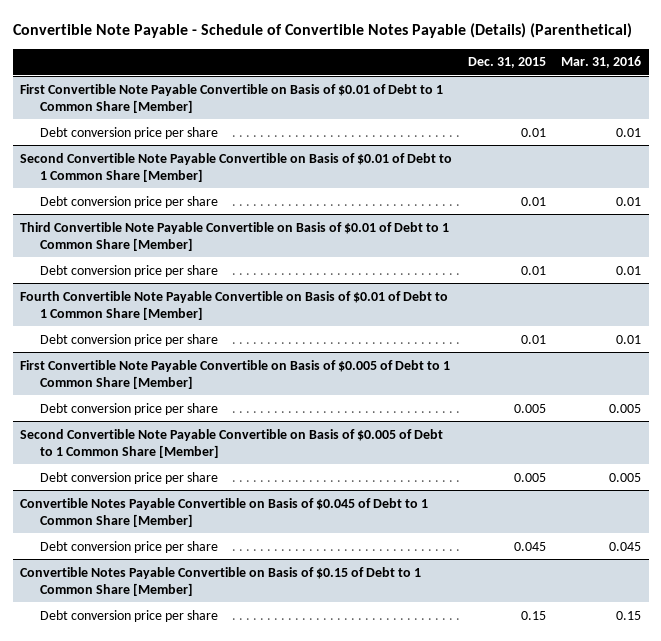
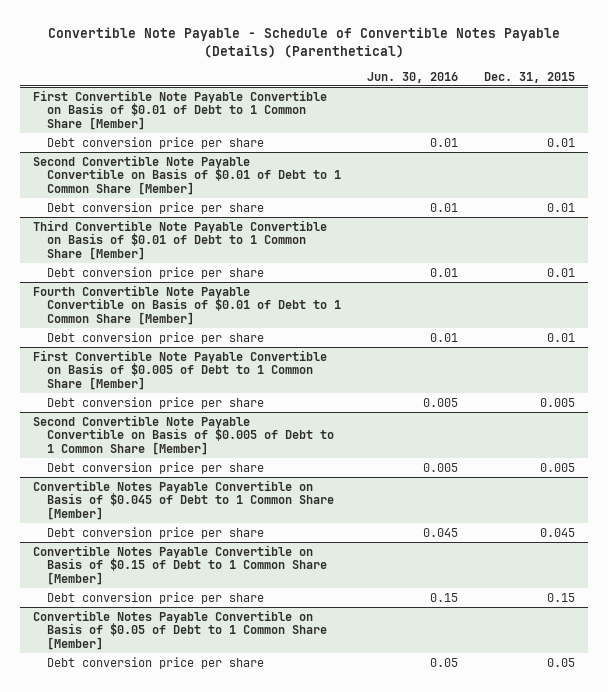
[560,56,641,69] Mar. 31, 2016 -> none
none -> [367,71,459,83] Jun. 30, 2016
none -> [32,609,328,651] Convertible Notes Payable Convertible on Basis of $0.05 of Debt to 1 Common Share [Member]
none -> [47,656,265,669] Debt conversion price per share

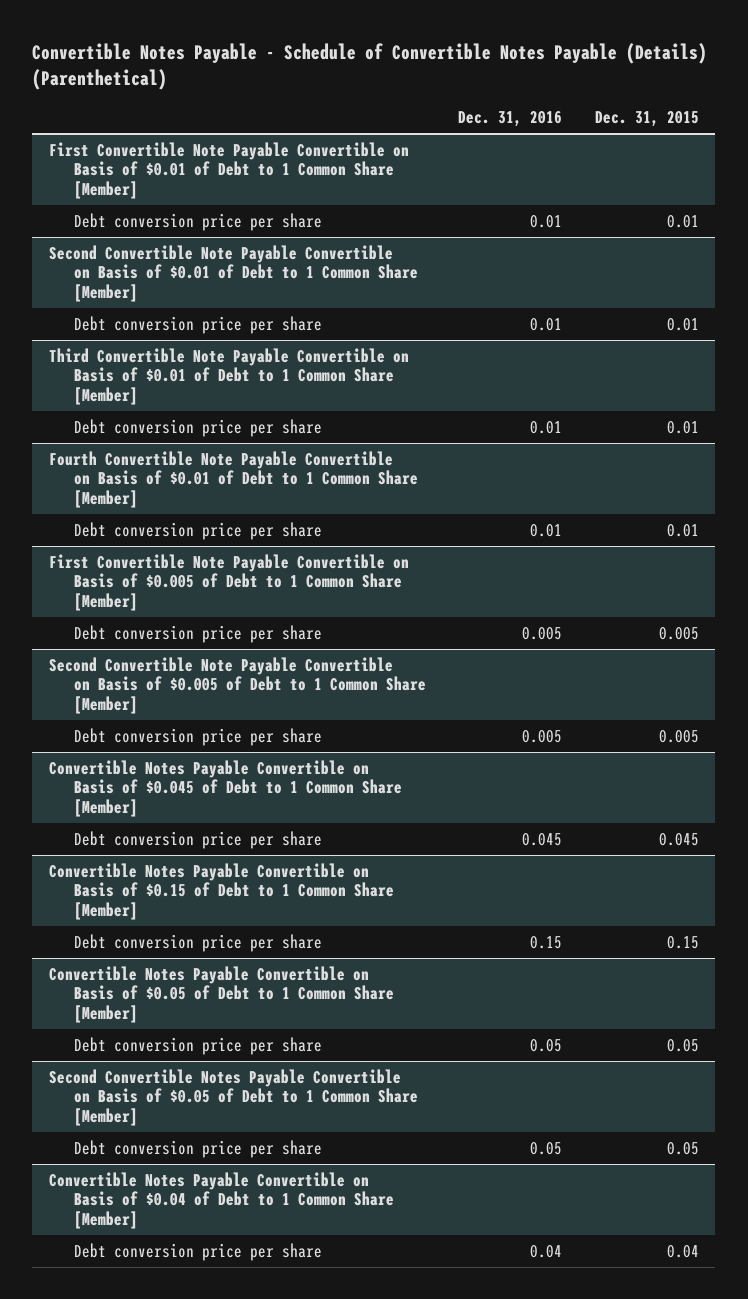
[48,26,561,58] Convertible Note Payable - Schedule of Convertible Notes Payable (Details) (Parenthetical) -> [32,42,708,90] Convertible Notes Payable - Schedule of Convertible Notes Payable (Details) (Parenthetical)
[367,71,459,83] Jun. 30, 2016 -> none
none -> [458,111,563,128] Dec. 31, 2016
none -> [48,1068,419,1126] Second Convertible Notes Payable Convertible on Basis of $0.05 of Debt to 1 Common Share [Member]
none -> [74,1139,323,1158] Debt conversion price per share
none -> [48,1171,395,1229] Convertible Notes Payable Convertible on Basis of $0.04 of Debt to 1 Common Share [Member]
none -> [74,1242,323,1261] Debt conversion price per share

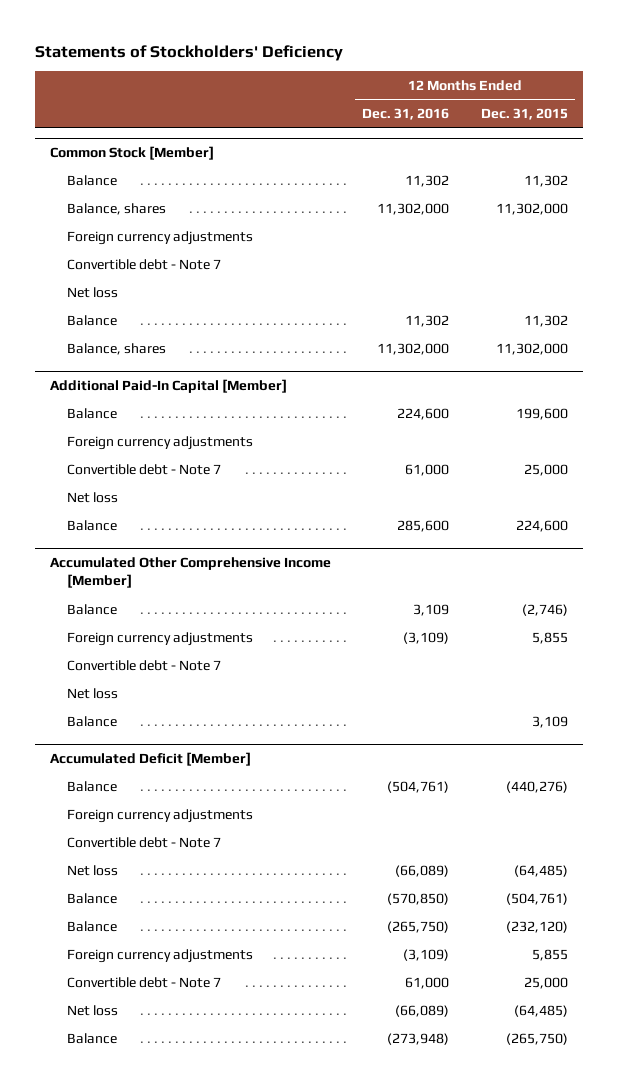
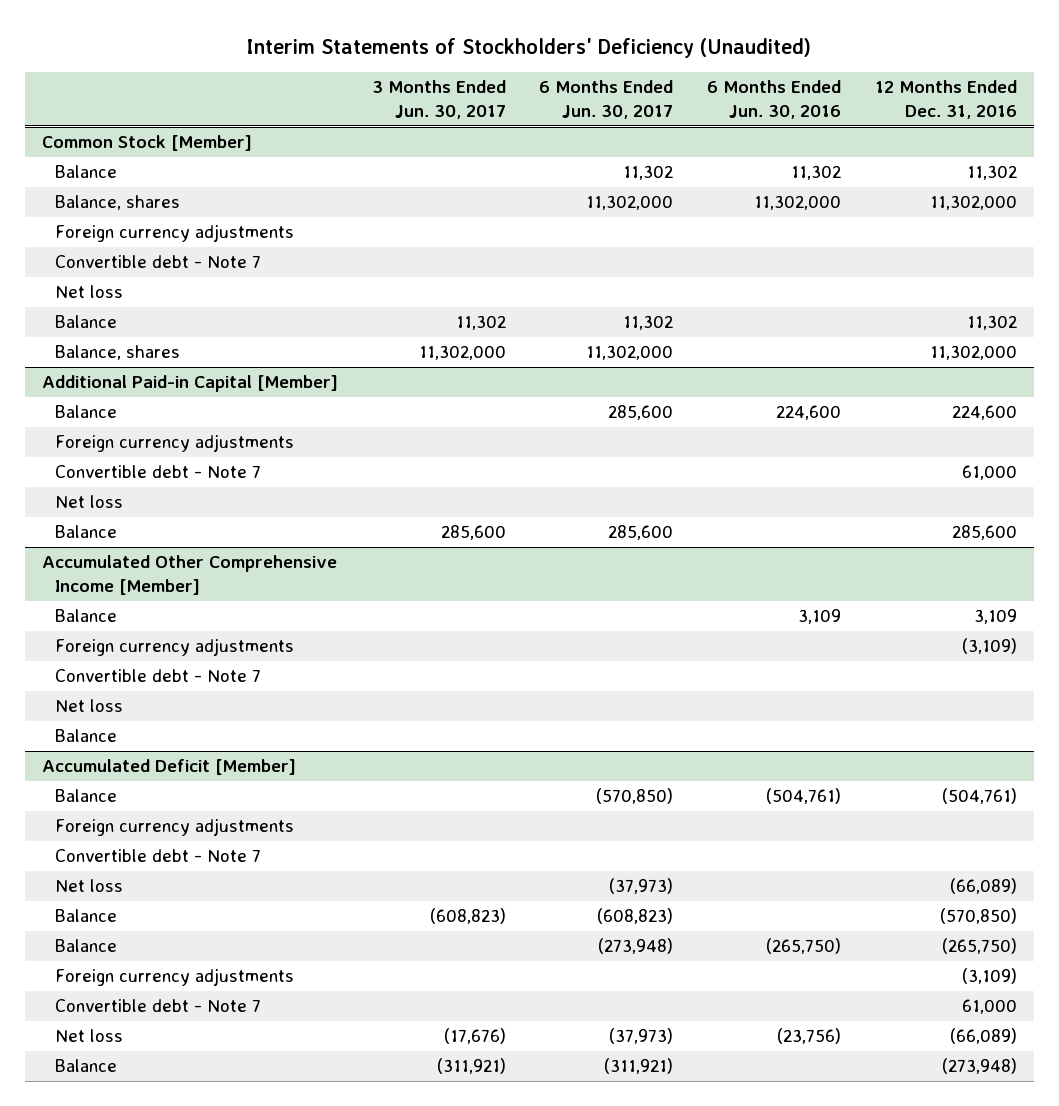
[34,44,343,61] Statements of Stockholders' Deficiency -> [246,37,812,58] Interim Statements of Stockholders' Deficiency (Unaudited)
[480,108,568,121] Dec. 31, 2015 -> none
none -> [371,80,506,120] 3 Months Ended Jun. 30, 2017
none -> [539,80,674,120] 6 Months Ended Jun. 30, 2017
none -> [707,80,842,120] 6 Months Ended Jun. 30, 2016
[50,378,288,393] Additional Paid-In Capital [Member] -> [41,375,338,393] Additional Paid-in Capital [Member]

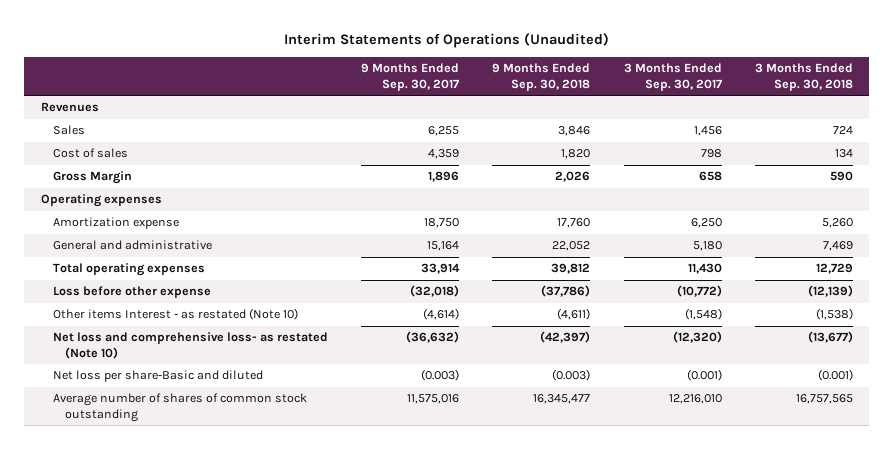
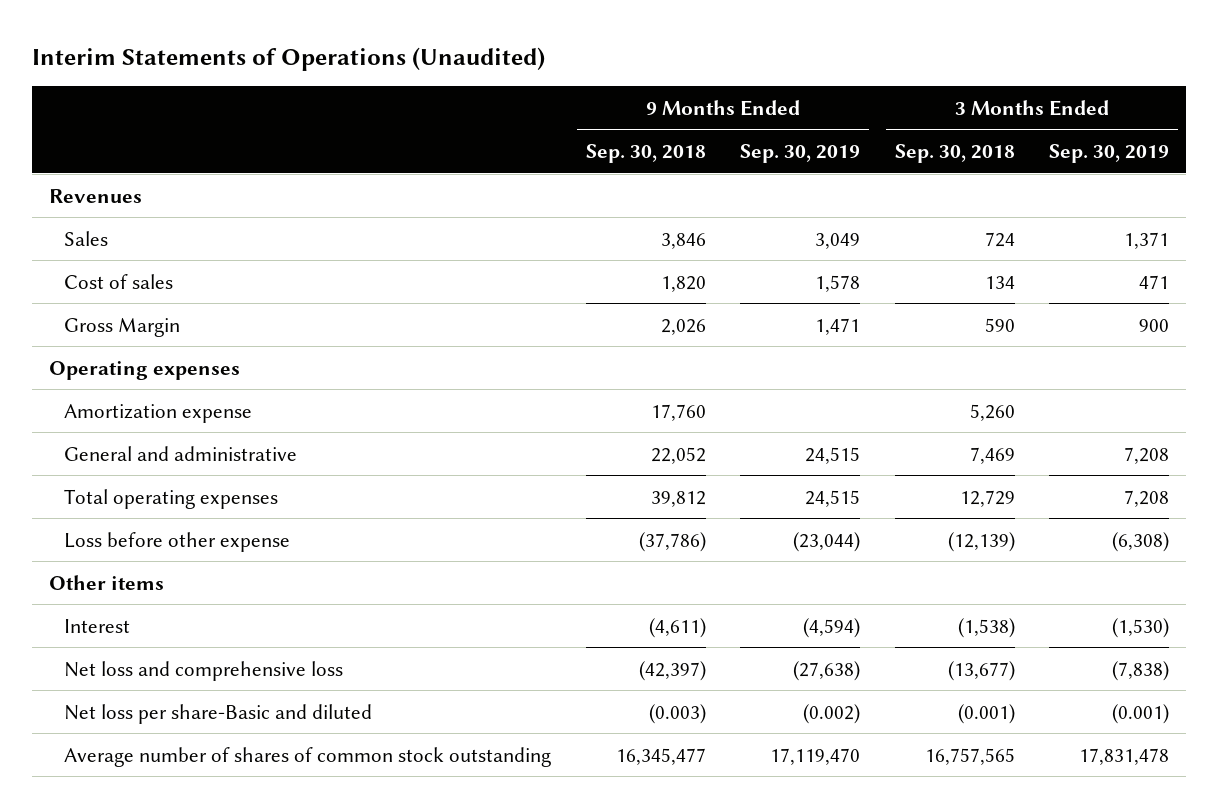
[361,63,460,91] 9 Months Ended Sep. 30, 2017 -> none
[623,63,722,91] 3 Months Ended Sep. 30, 2017 -> none
none -> [740,144,861,164] Sep. 30, 2019
none -> [1048,144,1169,164] Sep. 30, 2019
none -> [49,574,165,590] Other items
[52,308,298,321] Other items Interest - as restated (Note 10) -> [64,618,131,633] Interest
[52,332,328,359] Net loss and comprehensive loss- as restated (Note 10) -> [64,660,344,681] Net loss and comprehensive loss

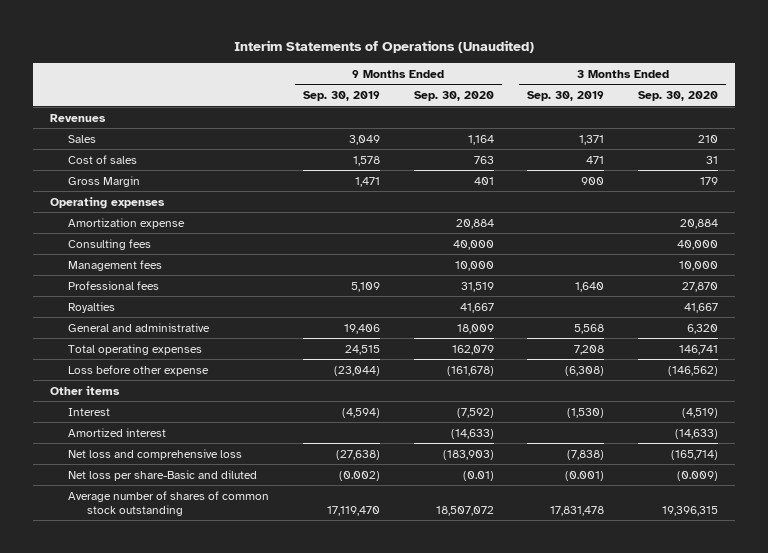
[585,144,706,164] Sep. 30, 2018 -> none
[894,144,1015,164] Sep. 30, 2018 -> none
none -> [413,91,494,102] Sep. 30, 2020
none -> [638,91,719,102] Sep. 30, 2020
none -> [68,238,152,250] Consulting fees
none -> [68,259,163,271] Management fees
none -> [68,280,160,290] Professional fees
none -> [68,301,116,313] Royalties
[805,446,861,464] 24,515 -> [344,323,381,334] 19,406
[1123,446,1169,464] 7,208 -> [574,323,605,334] 5,568
none -> [68,427,167,437] Amortized interest

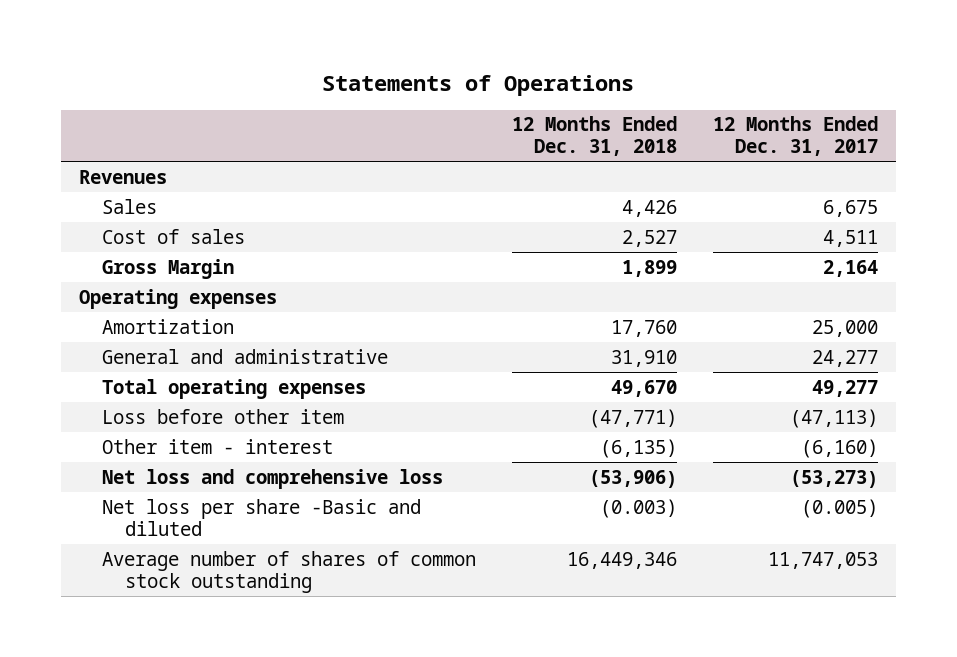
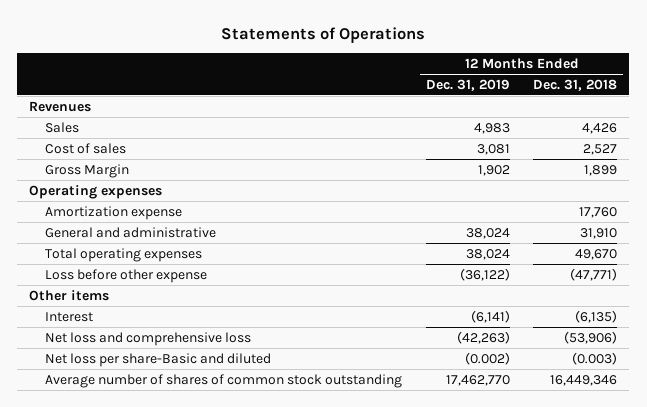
[712,116,878,157] 12 Months Ended Dec. 31, 2017 -> none
none -> [425,78,510,91] Dec. 31, 2019
[101,318,234,334] Amortization -> [45,205,183,220] Amortization expense
[101,408,344,424] Loss before other item -> [45,268,208,283] Loss before other expense
none -> [29,289,110,301] Other items
[101,438,333,454] Other item - interest -> [45,311,94,322] Interest
[101,498,421,536] Net loss per share -Basic and diluted -> [45,352,272,367] Net loss per share-Basic and diluted

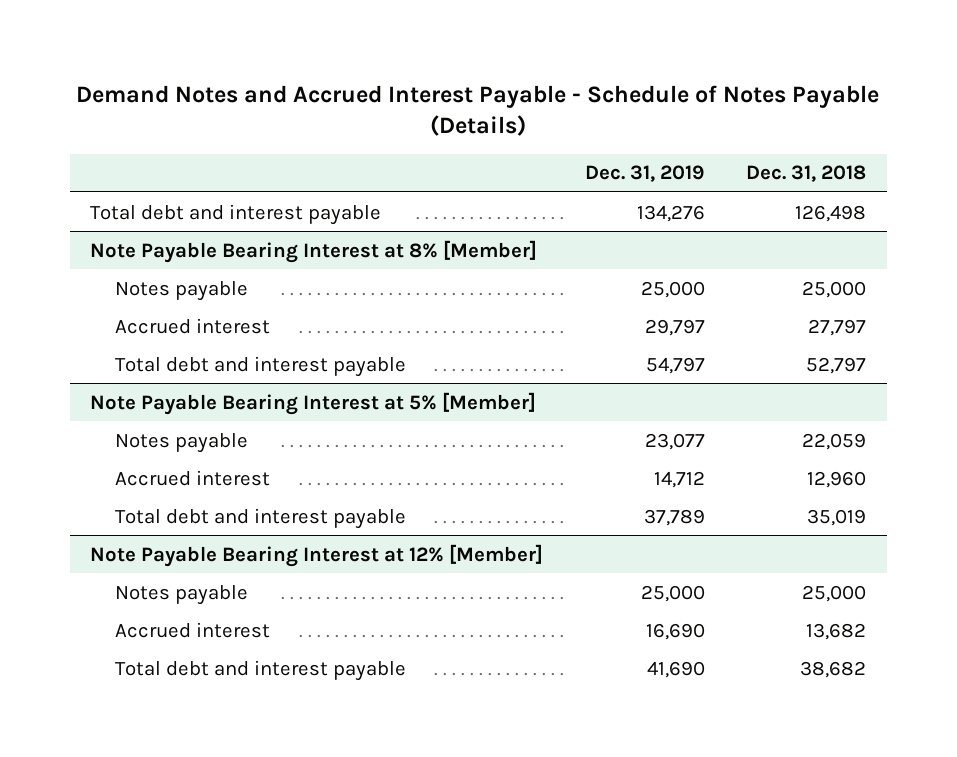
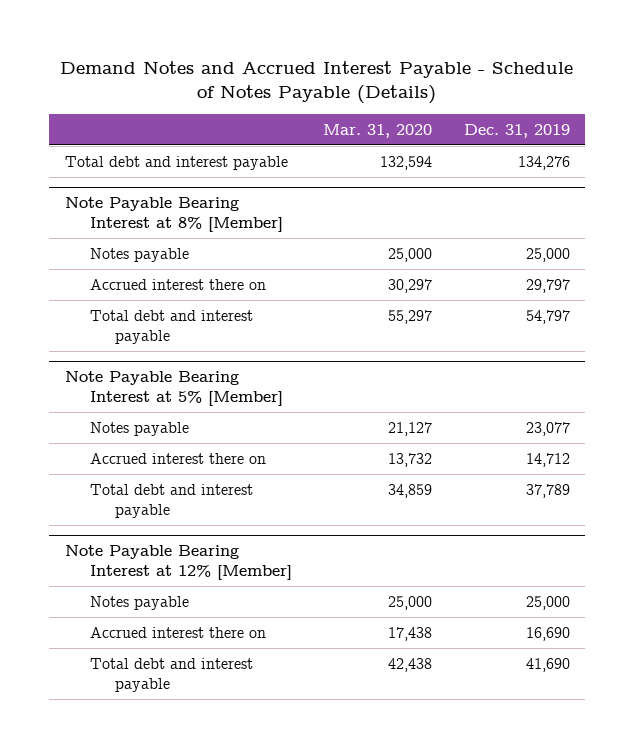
[746,165,867,183] Dec. 31, 2018 -> none
none -> [323,123,433,138] Mar. 31, 2020
[114,317,270,334] Accrued interest -> [90,278,267,290] Accrued interest there on
[114,469,270,486] Accrued interest -> [90,452,267,464] Accrued interest there on
[114,621,270,638] Accrued interest -> [90,626,267,638] Accrued interest there on

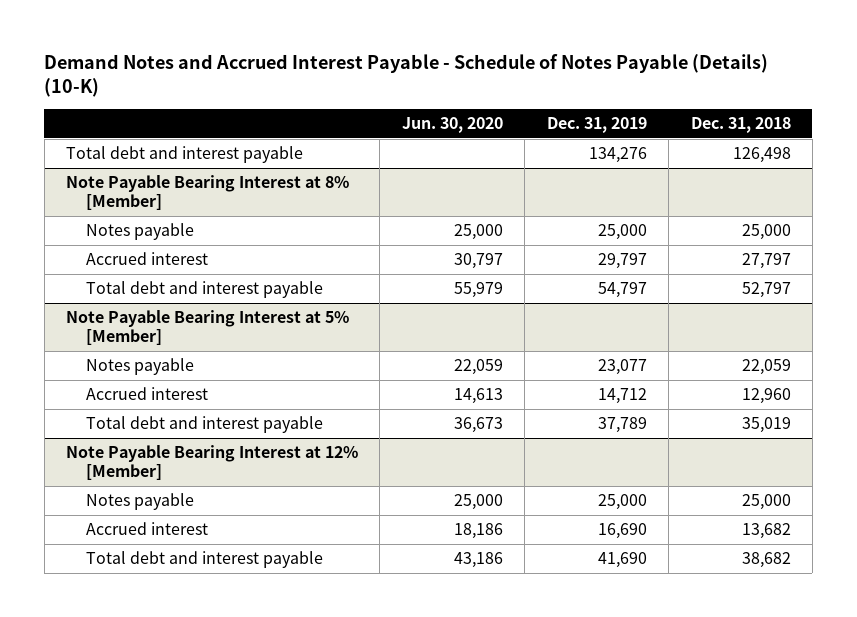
[60,60,574,105] Demand Notes and Accrued Interest Payable - Schedule of Notes Payable (Details) -> [44,53,769,98] Demand Notes and Accrued Interest Payable - Schedule of Notes Payable (Details) (10-K)
[323,123,433,138] Mar. 31, 2020 -> none
none -> [401,117,503,134] Jun. 30, 2020
none -> [690,117,791,134] Dec. 31, 2018
[90,278,267,290] Accrued interest there on -> [85,252,208,266] Accrued interest
[90,452,267,464] Accrued interest there on -> [85,387,208,401] Accrued interest
[90,626,267,638] Accrued interest there on -> [85,522,208,536] Accrued interest

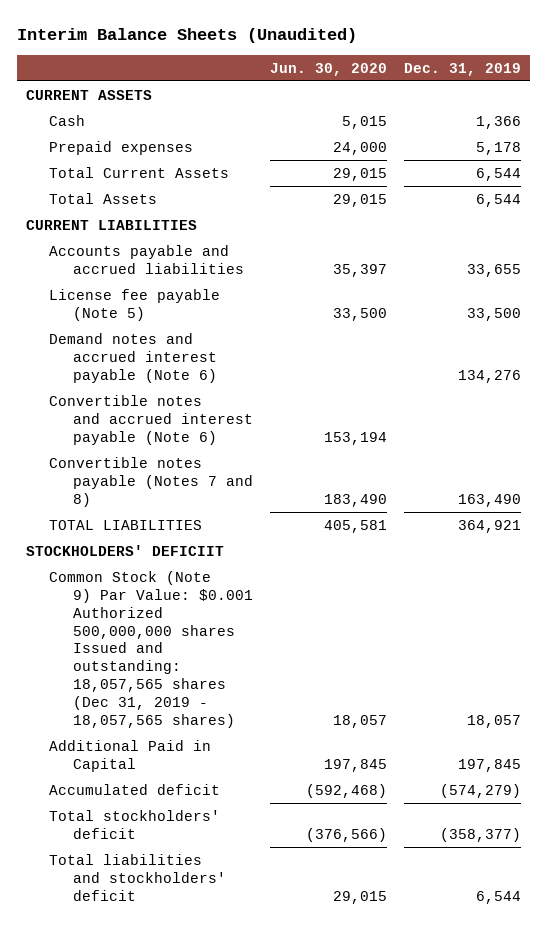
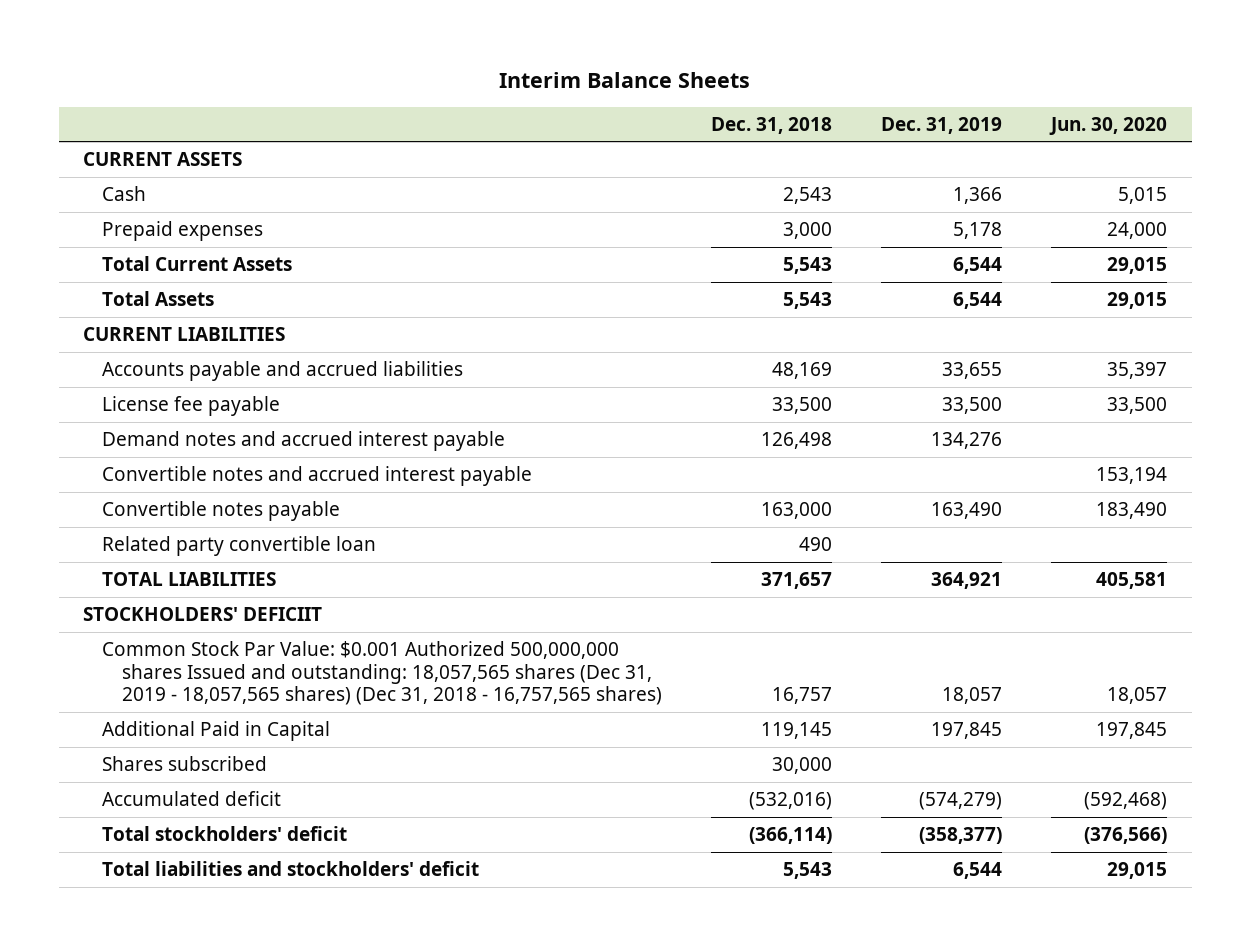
[17,28,358,44] Interim Balance Sheets (Unaudited) -> [499,71,751,88] Interim Balance Sheets
none -> [710,116,832,134] Dec. 31, 2018
[49,288,221,321] License fee payable (Note 5) -> [102,396,281,417] License fee payable
[49,332,217,383] Demand notes and accrued interest payable (Note 6) -> [102,431,506,452] Demand notes and accrued interest payable
[49,394,253,445] Convertible notes and accrued interest payable (Note 6) -> [102,466,533,487] Convertible notes and accrued interest payable
[49,456,253,507] Convertible notes payable (Notes 7 and 8) -> [102,501,341,522] Convertible notes payable
none -> [102,536,377,557] Related party convertible loan
[49,570,253,729] Common Stock (Note 9) Par Value: $0.001 Authorized 500,000,000 shares Issued and outstanding: 18,057,565 shares (Dec 31, 2019 - 18,057,565 shares) -> [102,641,662,706] Common Stock Par Value: $0.001 Authorized 500,000,000 shares Issued and outstanding: 18,057,565 shares (Dec 31, 2019 - 18,057,565 shares) (Dec 31, 2018 - 16,757,565 shares)
none -> [102,756,268,772] Shares subscribed

